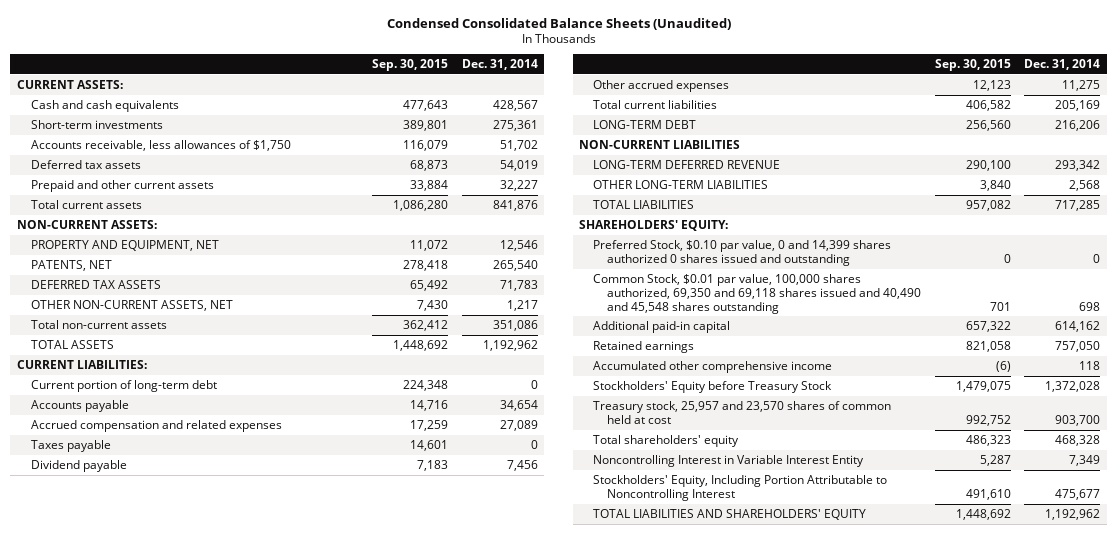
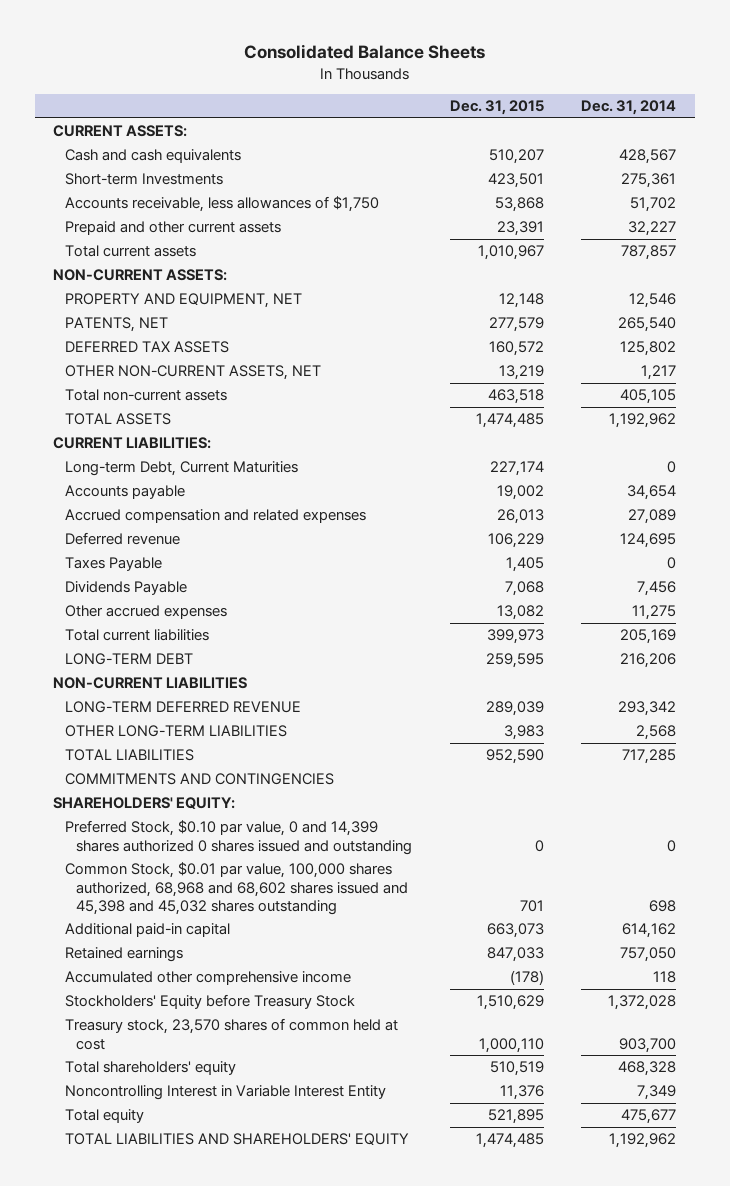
[386,17,731,30] Condensed Consolidated Balance Sheets (Unaudited) -> [243,44,485,60] Consolidated Balance Sheets
[372,59,449,72] Sep. 30, 2015 -> none
none -> [449,100,544,116] Dec. 31, 2015
[30,119,163,129] Short-term investments -> [64,173,223,186] Short-term Investments
[30,159,141,169] Deferred tax assets -> none
[492,199,538,211] 841,876 -> [621,245,677,261] 787,857
[499,279,538,291] 71,783 -> [620,341,677,357] 125,802
[492,319,538,331] 351,086 -> [620,389,677,405] 405,105
[30,379,217,392] Current portion of long-term debt -> [64,461,298,477] Long-term Debt, Current Maturities
none -> [64,532,180,546] Deferred revenue
[30,439,111,452] Taxes payable -> [64,557,162,572] Taxes Payable
[30,459,127,472] Dividend payable -> [64,581,187,596] Dividends Payable
none -> [64,773,334,786] COMMITMENTS AND CONTINGENCIES
[593,273,922,314] Common Stock, $0.01 par value, 100,000 shares authorized, 69,350 and 69,118 shares issued and 40,490 and 45,548 shares outstanding -> [64,862,409,915] Common Stock, $0.01 par value, 100,000 shares authorized, 68,968 and 68,602 shares issued and 45,398 and 45,032 shares outstanding
[593,400,892,424] Treasury stock, 25,957 and 23,570 shares of common held at cost -> [64,1018,398,1050] Treasury stock, 23,570 shares of common held at cost
[593,474,888,501] Stockholders' Equity, Including Portion Attributable to Noncontrolling Interest -> [64,1109,144,1124] Total equity

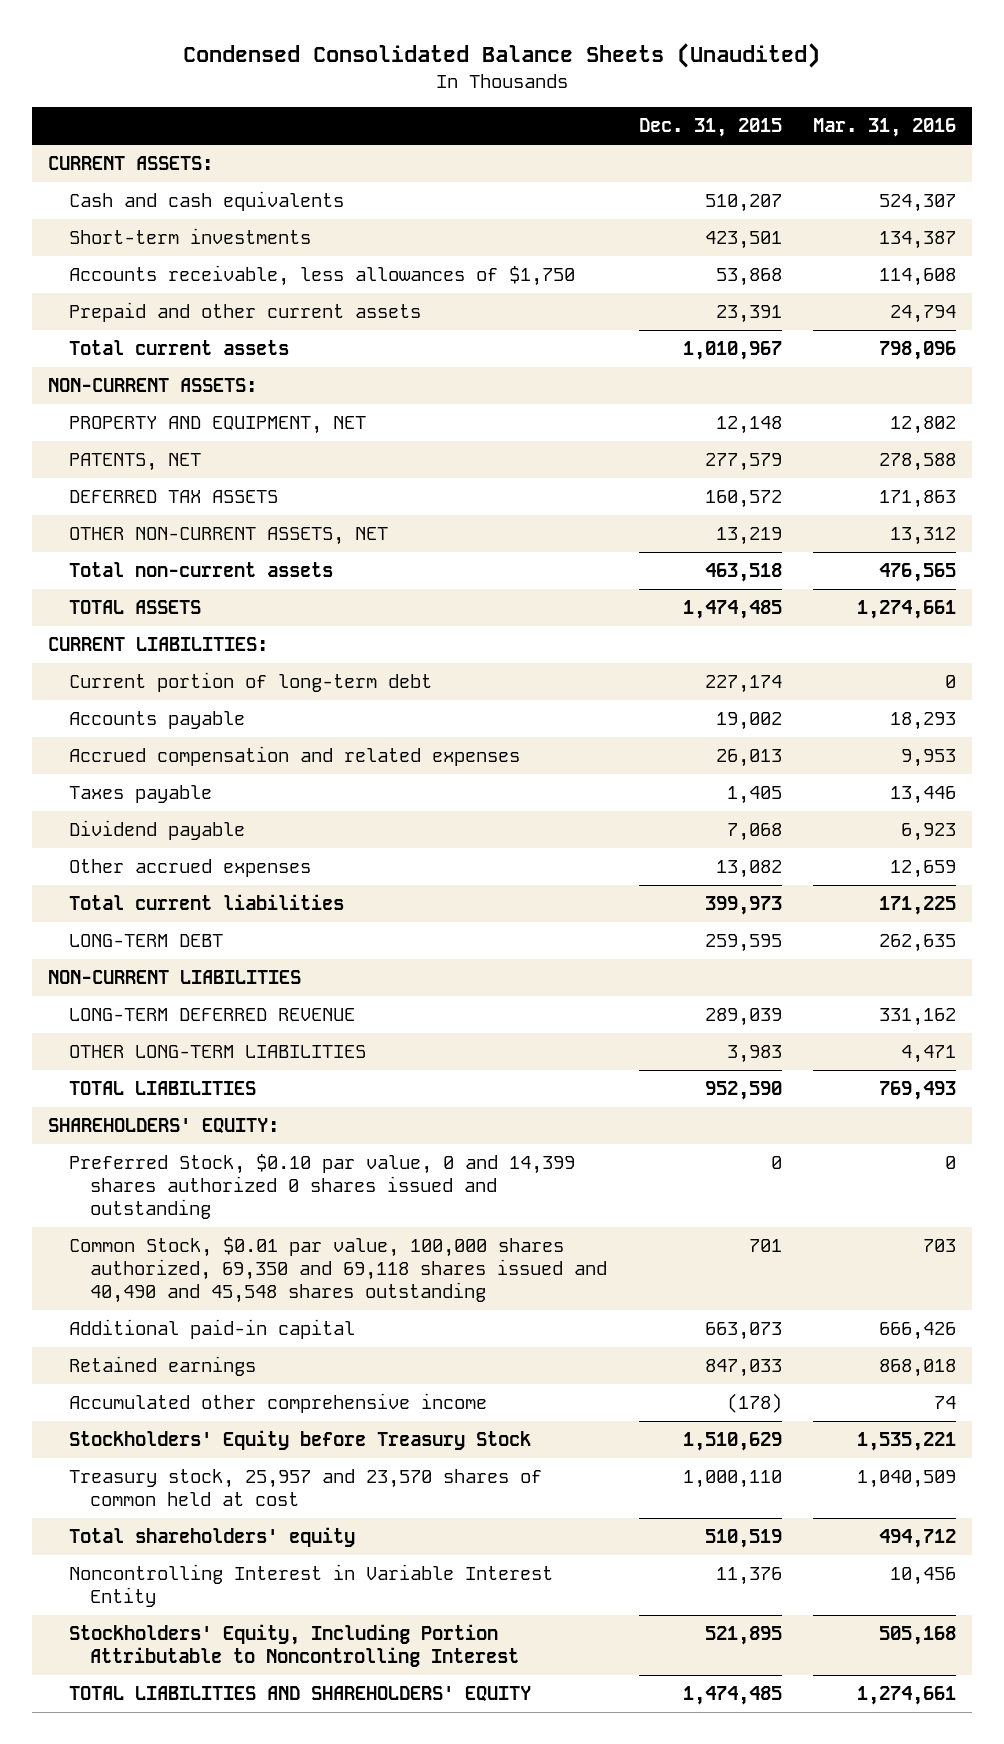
[243,44,485,60] Consolidated Balance Sheets -> [183,42,821,68] Condensed Consolidated Balance Sheets (Unaudited)
[581,100,677,116] Dec. 31, 2014 -> none
none -> [813,117,957,137] Mar. 31, 2016
[64,173,223,186] Short-term Investments -> [69,228,312,245] Short-term investments
[64,461,298,477] Long-term Debt, Current Maturities -> [69,672,433,693] Current portion of long-term debt
[64,532,180,546] Deferred revenue -> none
[64,557,162,572] Taxes Payable -> [69,785,213,804] Taxes payable
[64,581,187,596] Dividends Payable -> [69,820,246,841] Dividend payable
[64,773,334,786] COMMITMENTS AND CONTINGENCIES -> none
[64,862,409,915] Common Stock, $0.01 par value, 100,000 shares authorized, 68,968 and 68,602 shares issued and 45,398 and 45,032 shares outstanding -> [69,1237,608,1304] Common Stock, $0.01 par value, 100,000 shares authorized, 69,350 and 69,118 shares issued and 40,490 and 45,548 shares outstanding
[64,1018,398,1050] Treasury stock, 23,570 shares of common held at cost -> [69,1469,543,1507] Treasury stock, 25,957 and 23,570 shares of common held at cost
[64,1109,144,1124] Total equity -> [69,1624,520,1668] Stockholders' Equity, Including Portion Attributable to Noncontrolling Interest

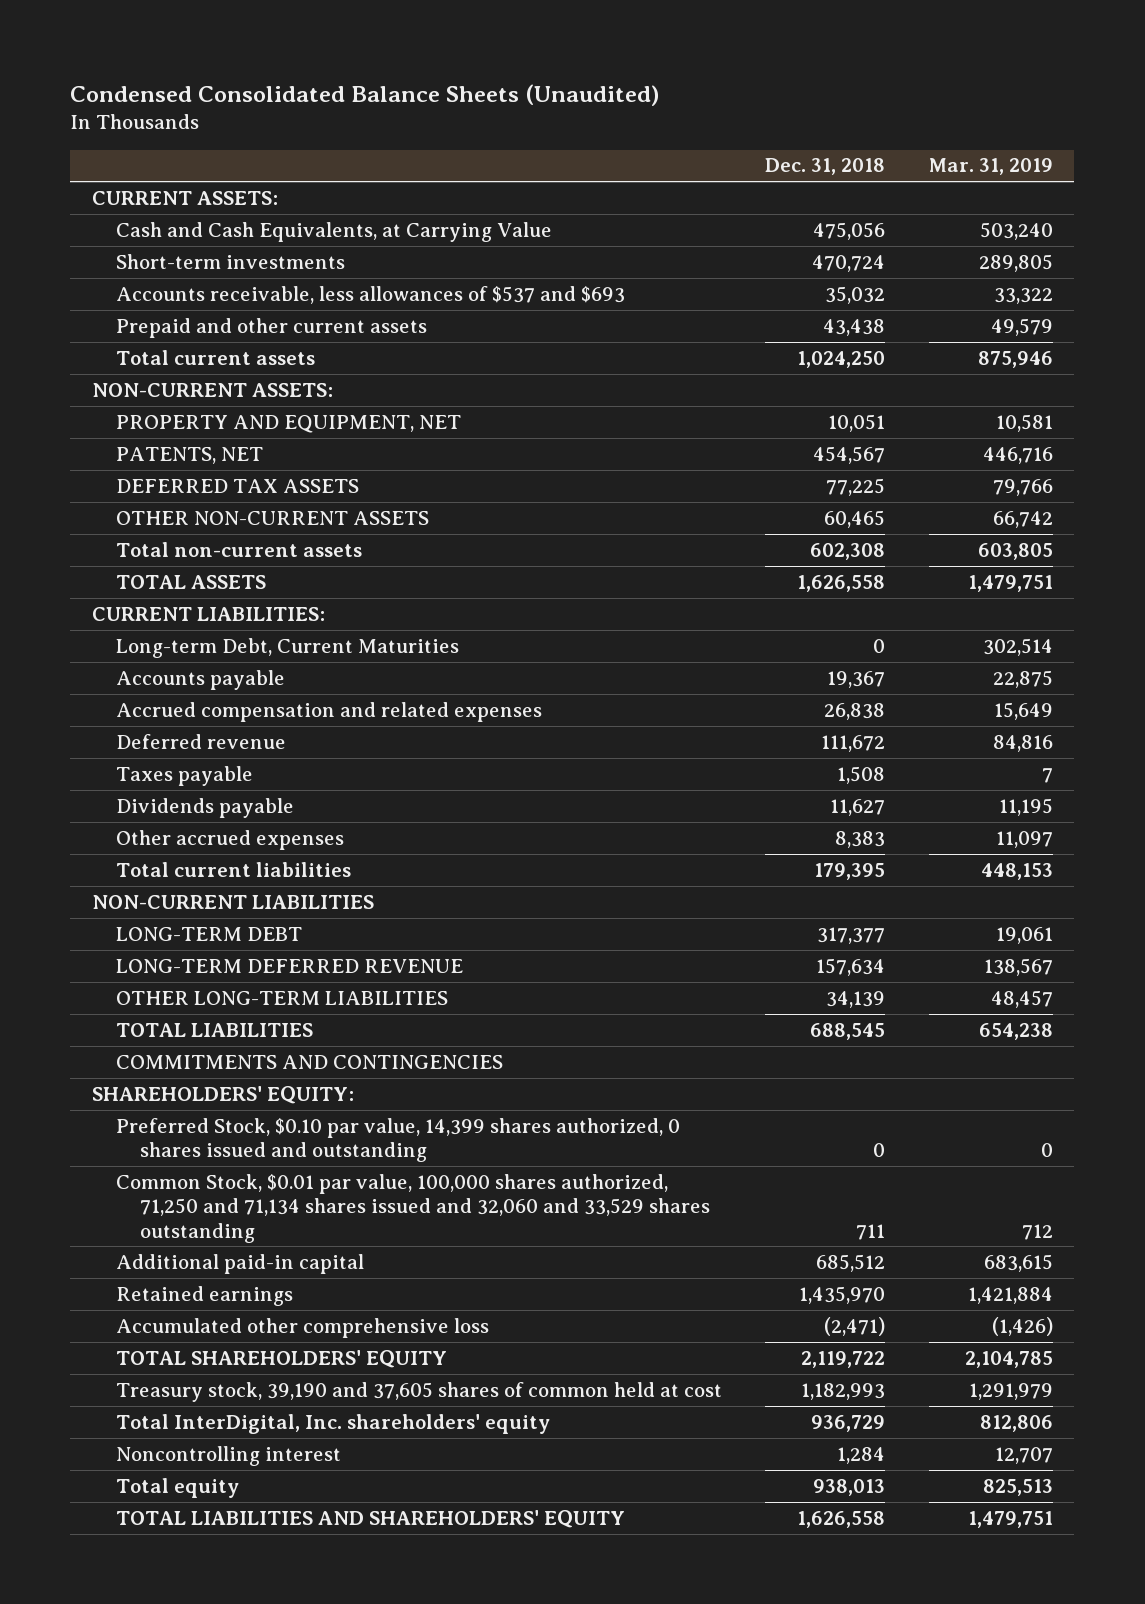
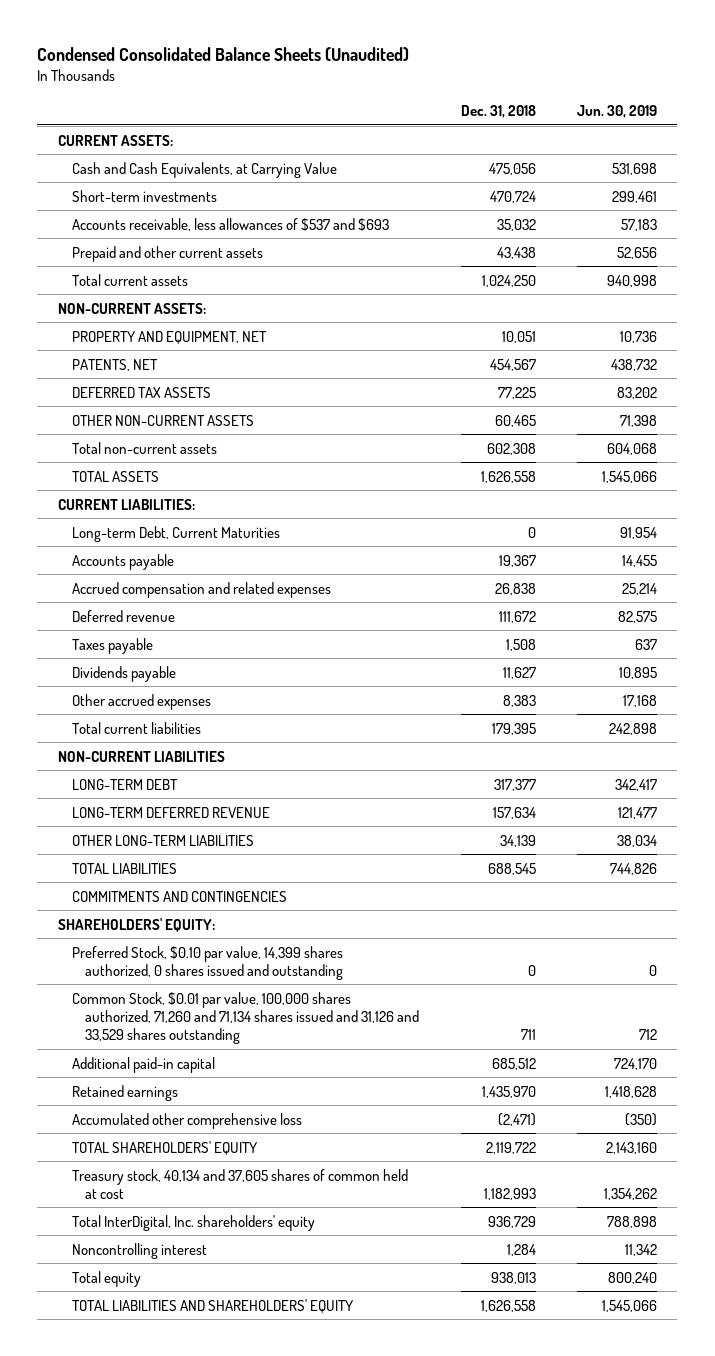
[928,158,1053,176] Mar. 31, 2019 -> none
none -> [576,105,657,119] Jun. 30, 2019
[115,1173,710,1243] Common Stock, $0.01 par value, 100,000 shares authorized, 71,250 and 71,134 shares issued and 32,060 and 33,529 shares outstanding -> [71,991,420,1045] Common Stock, $0.01 par value, 100,000 shares authorized, 71,260 and 71,134 shares issued and 31,126 and 33,529 shares outstanding
[115,1381,722,1402] Treasury stock, 39,190 and 37,605 shares of common held at cost -> [71,1168,408,1199] Treasury stock, 40,134 and 37,605 shares of common held at cost

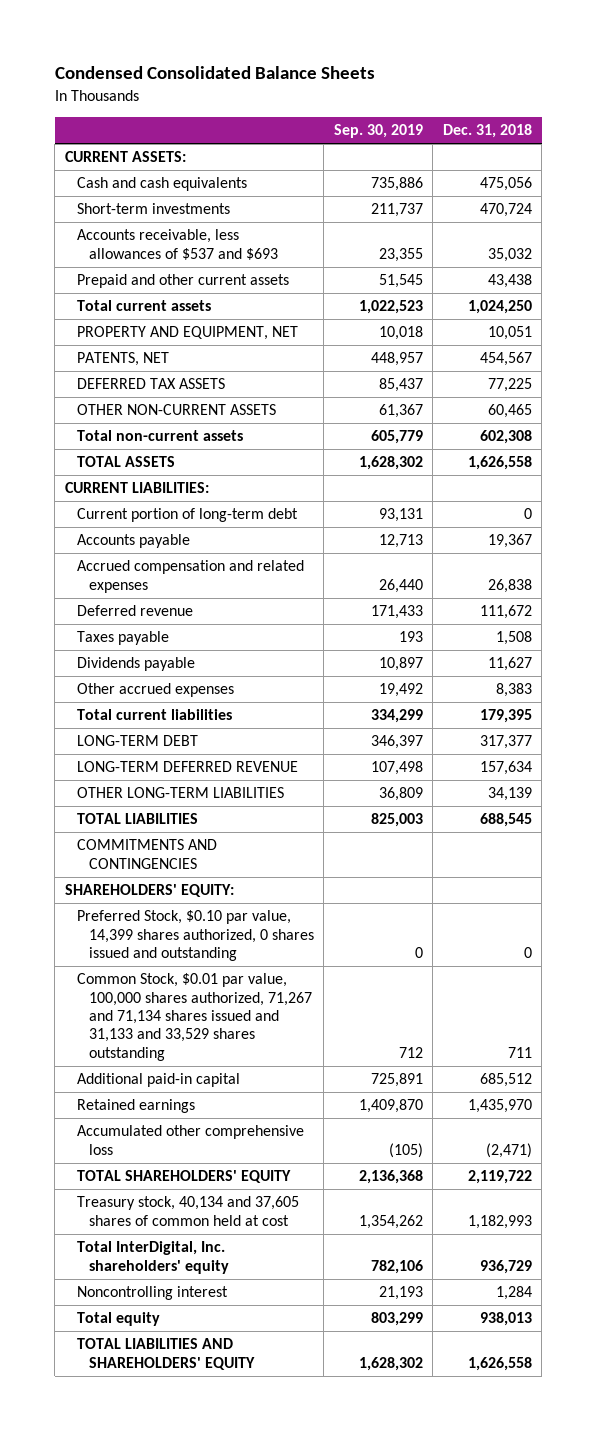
[37,46,410,61] Condensed Consolidated Balance Sheets (Unaudited) -> [54,66,375,80] Condensed Consolidated Balance Sheets
[576,105,657,119] Jun. 30, 2019 -> none
none -> [333,124,423,139] Sep. 30, 2019
[71,161,337,178] Cash and Cash Equivalents, at Carrying Value -> [76,177,247,192] Cash and cash equivalents
[58,302,207,314] NON-CURRENT ASSETS: -> none
[71,525,280,542] Long-term Debt, Current Maturities -> [76,508,298,523] Current portion of long-term debt
[58,750,226,762] NON-CURRENT LIABILITIES -> none
[71,991,420,1045] Common Stock, $0.01 par value, 100,000 shares authorized, 71,260 and 71,134 shares issued and 31,126 and 33,529 shares outstanding -> [76,973,313,1061] Common Stock, $0.01 par value, 100,000 shares authorized, 71,267 and 71,134 shares issued and 31,133 and 33,529 shares outstanding

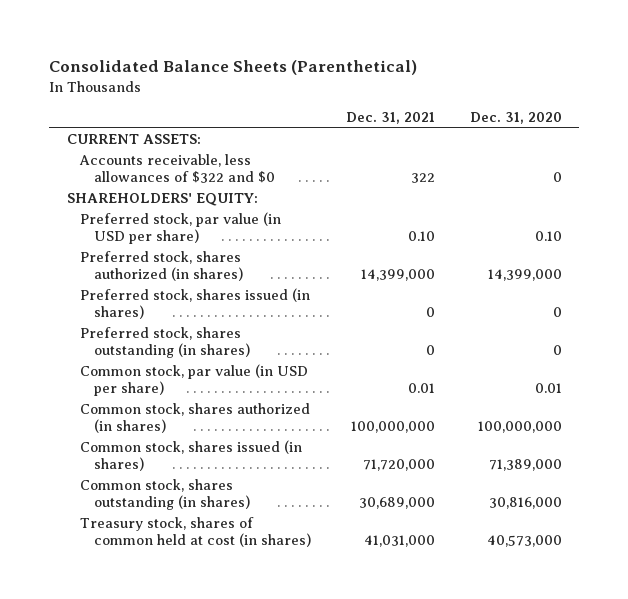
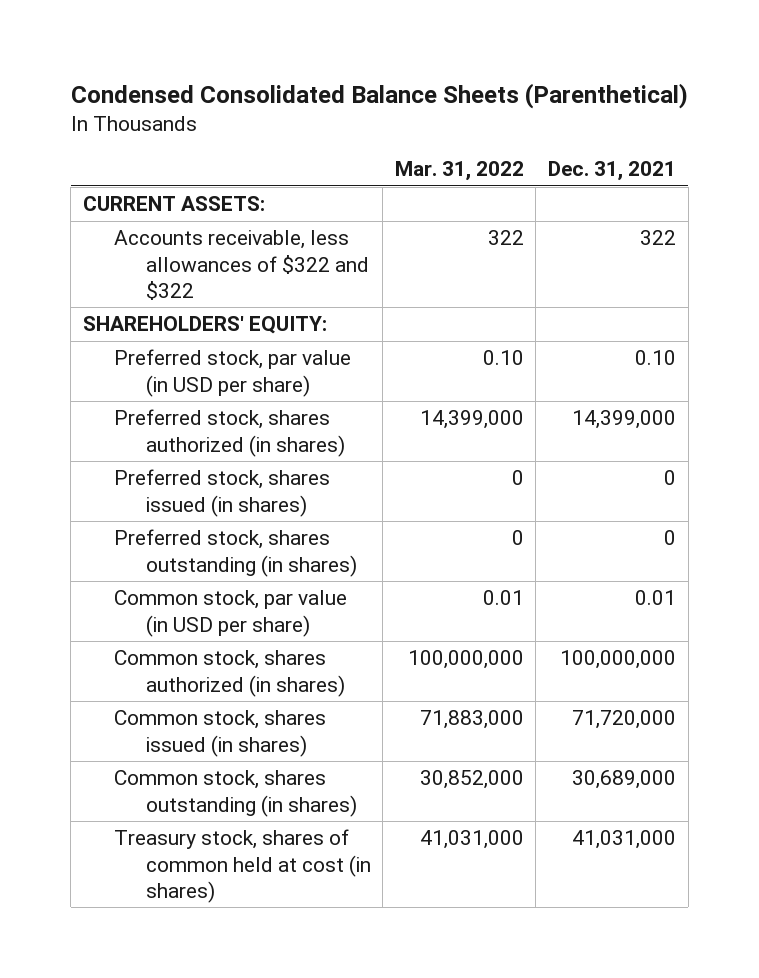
[49,59,418,75] Consolidated Balance Sheets (Parenthetical) -> [70,83,688,110] Condensed Consolidated Balance Sheets (Parenthetical)
[469,111,562,124] Dec. 31, 2020 -> none
none -> [394,161,524,182] Mar. 31, 2022
[79,153,276,183] Accounts receivable, less allowances of $322 and $0 -> [114,230,369,300] Accounts receivable, less allowances of $322 and $322

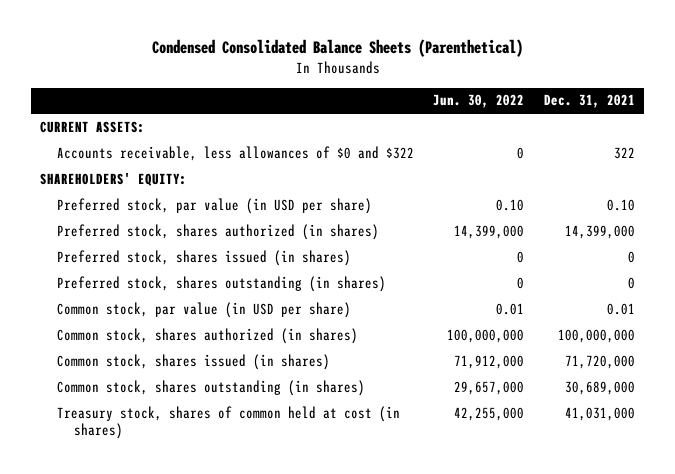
[394,161,524,182] Mar. 31, 2022 -> none
none -> [433,94,525,109] Jun. 30, 2022
[114,230,369,300] Accounts receivable, less allowances of $322 and $322 -> [57,145,415,161] Accounts receivable, less allowances of $0 and $322

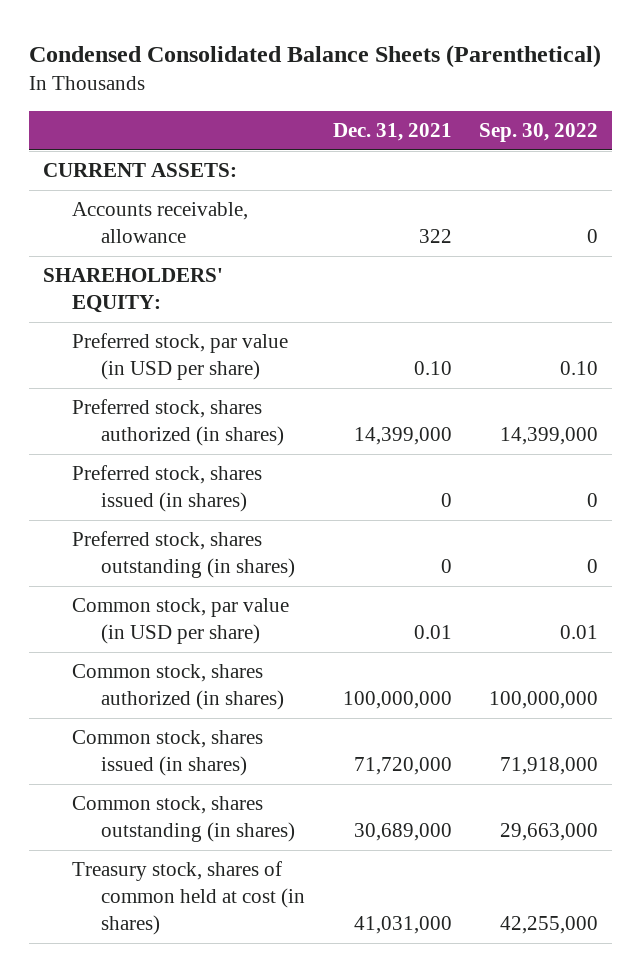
[433,94,525,109] Jun. 30, 2022 -> none
none -> [479,122,599,142] Sep. 30, 2022
[57,145,415,161] Accounts receivable, less allowances of $0 and $322 -> [72,202,249,244] Accounts receivable, allowance

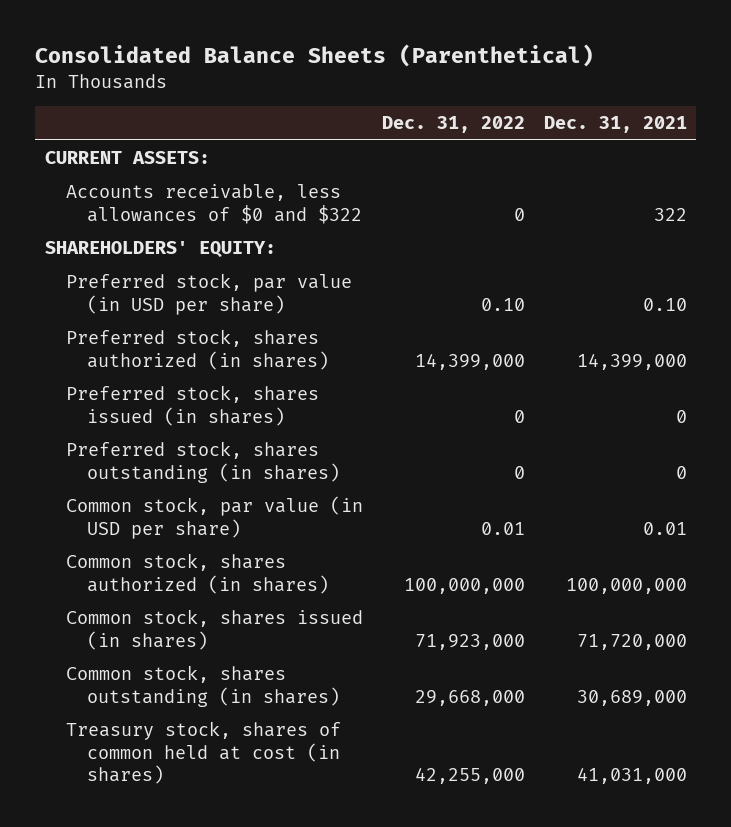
[29,44,602,68] Condensed Consolidated Balance Sheets (Parenthetical) -> [35,44,595,68] Consolidated Balance Sheets (Parenthetical)
[479,122,599,142] Sep. 30, 2022 -> none
none -> [381,116,525,134] Dec. 31, 2022
[72,202,249,244] Accounts receivable, allowance -> [65,184,362,224] Accounts receivable, less allowances of $0 and $322

